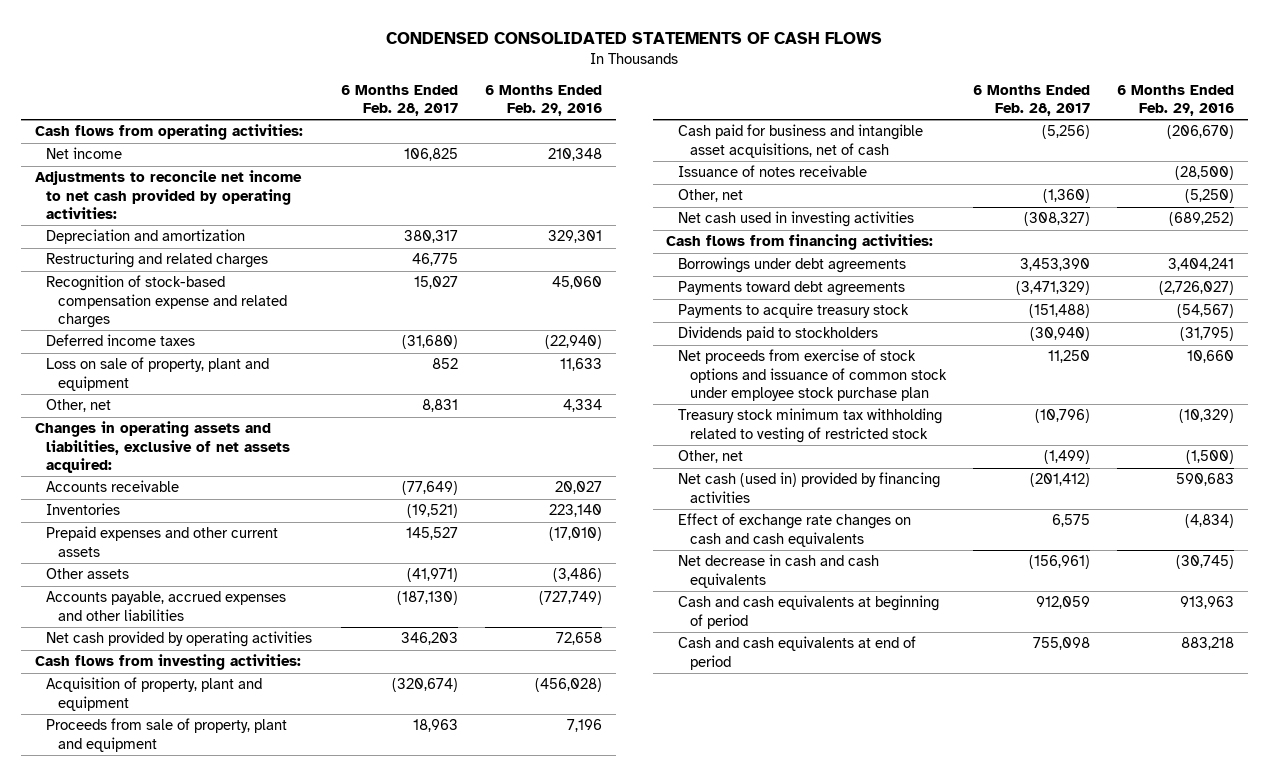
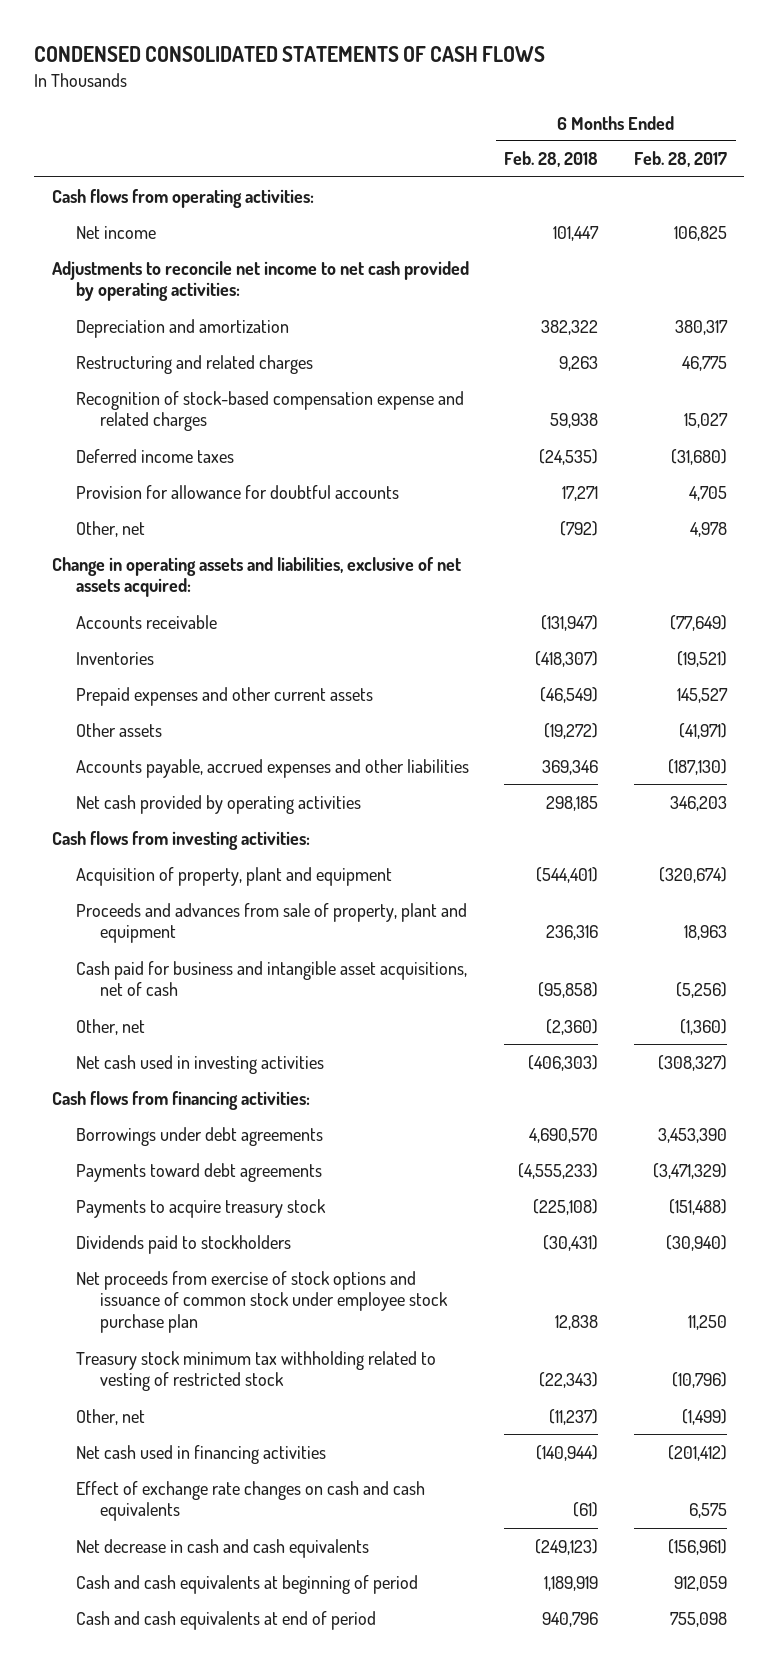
[485,84,603,117] 6 Months Ended Feb. 29, 2016 -> none
none -> [504,151,599,168] Feb. 28, 2018
[46,357,270,391] Loss on sale of property, plant and equipment -> none
none -> [76,484,400,499] Provision for allowance for doubtful accounts
[422,399,459,413] 8,831 -> [689,521,727,537] 4,978
[34,421,291,473] Changes in operating assets and liabilities, exclusive of net assets acquired: -> [51,556,461,598] Change in operating assets and liabilities, exclusive of net assets acquired:
[46,718,288,752] Proceeds from sale of property, plant and equipment -> [76,902,468,944] Proceeds and advances from sale of property, plant and equipment
[677,165,867,178] Issuance of notes receivable -> none
[677,472,940,503] Net cash (used in) provided by financing activities -> [76,1444,327,1464] Net cash used in financing activities

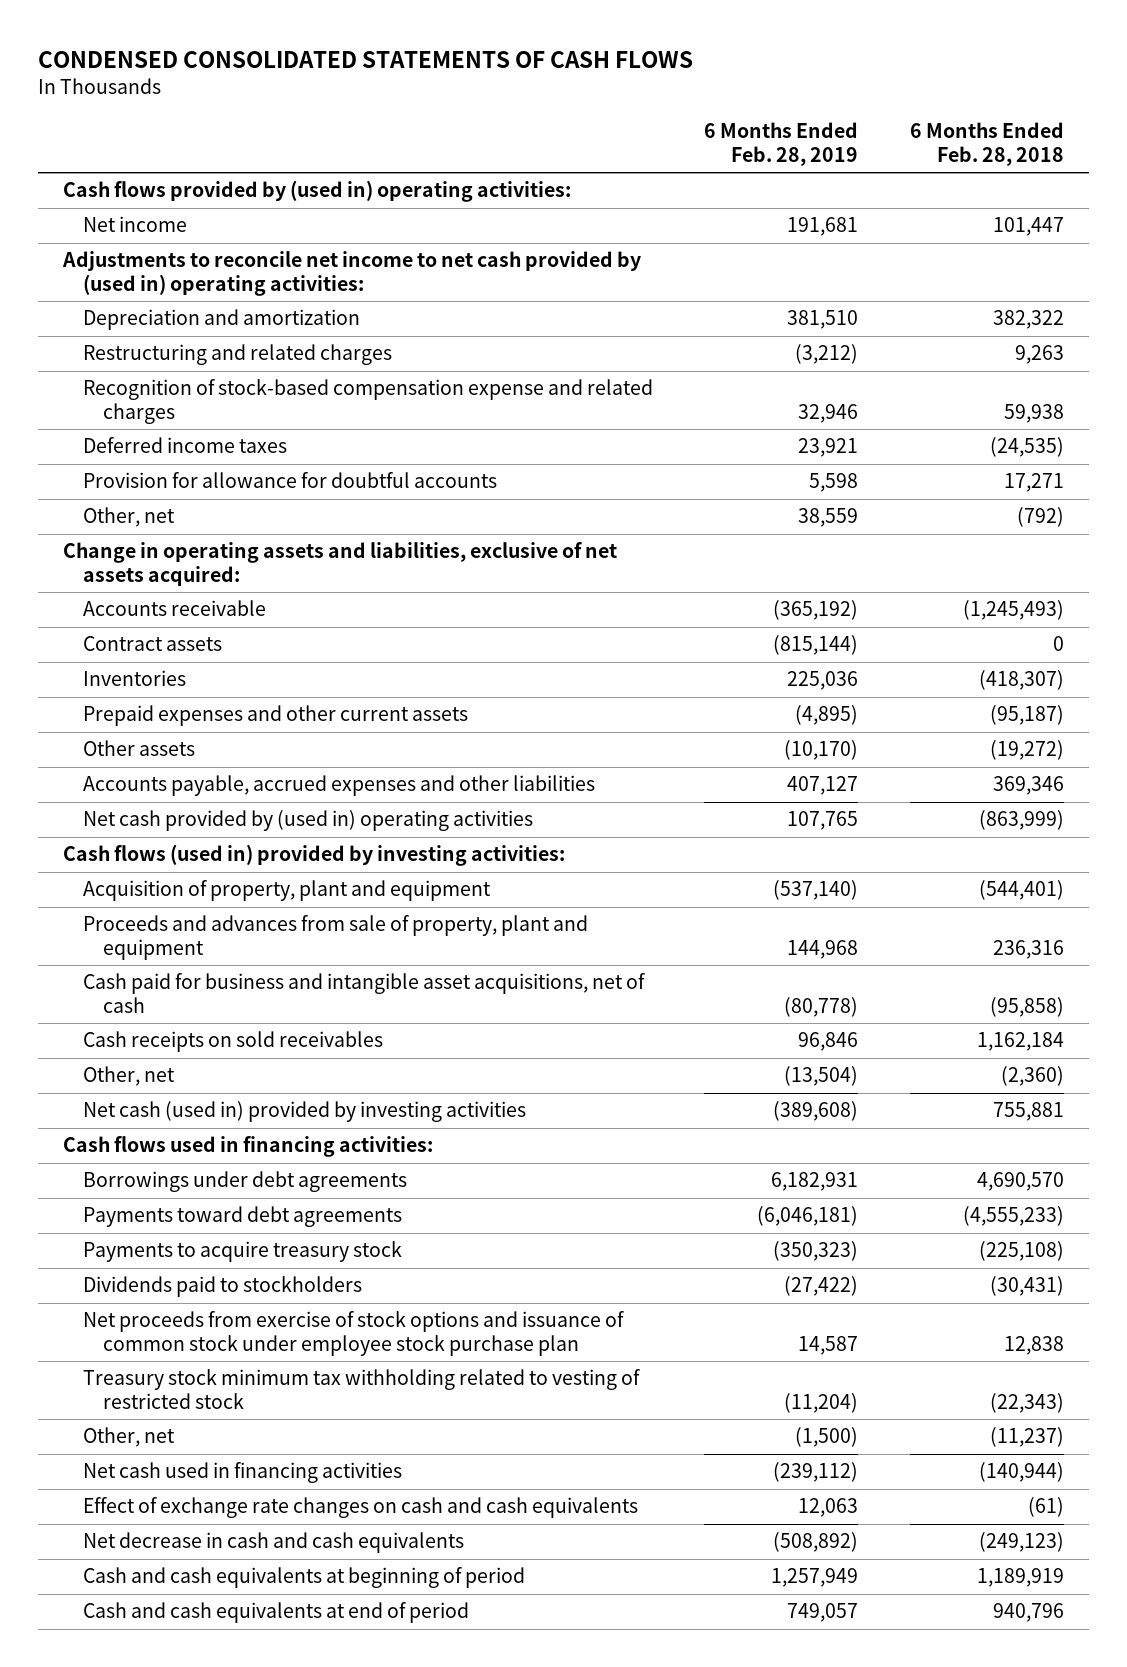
[633,151,727,168] Feb. 28, 2017 -> none
none -> [704,122,859,167] 6 Months Ended Feb. 28, 2019
[51,188,314,208] Cash flows from operating activities: -> [63,180,572,203] Cash flows provided by (used in) operating activities:
[51,260,469,302] Adjustments to reconcile net income to net cash provided by operating activities: -> [62,251,642,297] Adjustments to reconcile net income to net cash provided by (used in) operating activities:
[541,614,599,631] (131,947) -> [962,600,1064,621] (1,245,493)
none -> [83,636,223,652] Contract assets
[540,686,599,703] (46,549) -> [989,705,1064,726] (95,187)
[76,794,362,814] Net cash provided by operating activities -> [83,810,534,832] Net cash provided by (used in) operating activities
[546,795,599,811] 298,185 -> [978,810,1064,831] (863,999)
[51,830,310,850] Cash flows from investing activities: -> [63,844,566,867] Cash flows (used in) provided by investing activities:
none -> [83,1031,384,1053] Cash receipts on sold receivables
[76,1054,325,1074] Net cash used in investing activities -> [83,1101,527,1123] Net cash (used in) provided by investing activities
[528,1054,599,1071] (406,303) -> [992,1102,1064,1122] 755,881
[51,1090,310,1110] Cash flows from financing activities: -> [63,1136,434,1158] Cash flows used in financing activities:

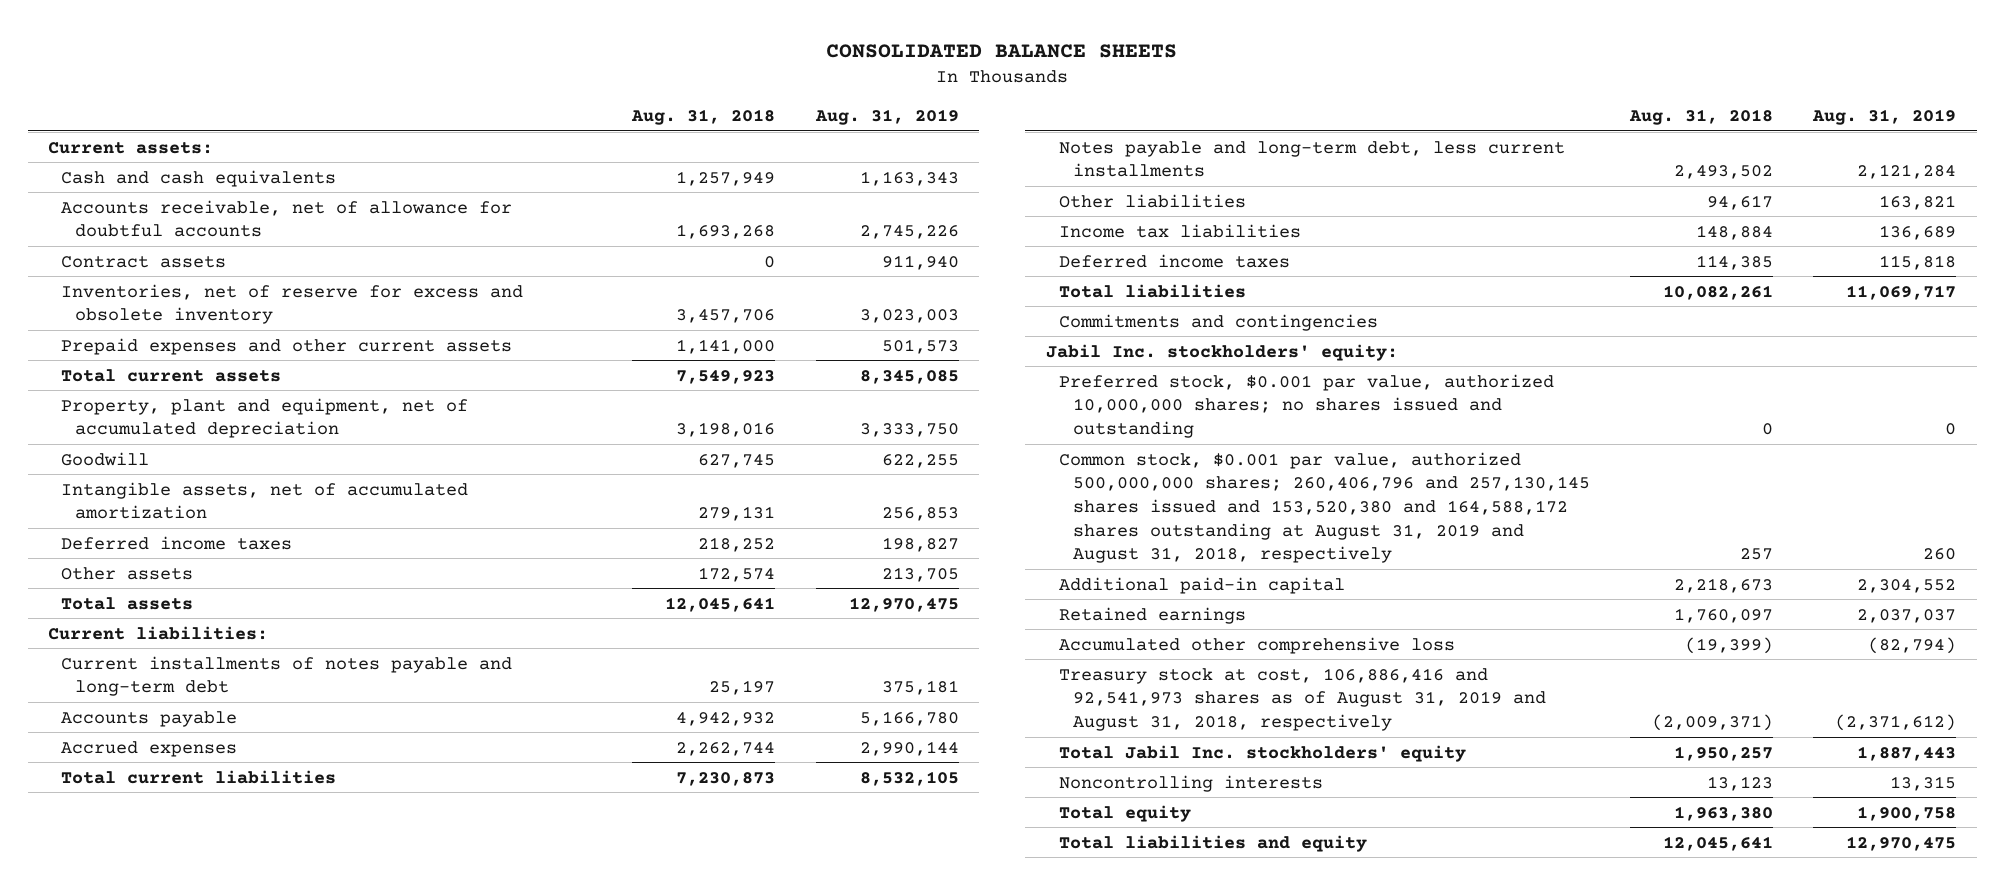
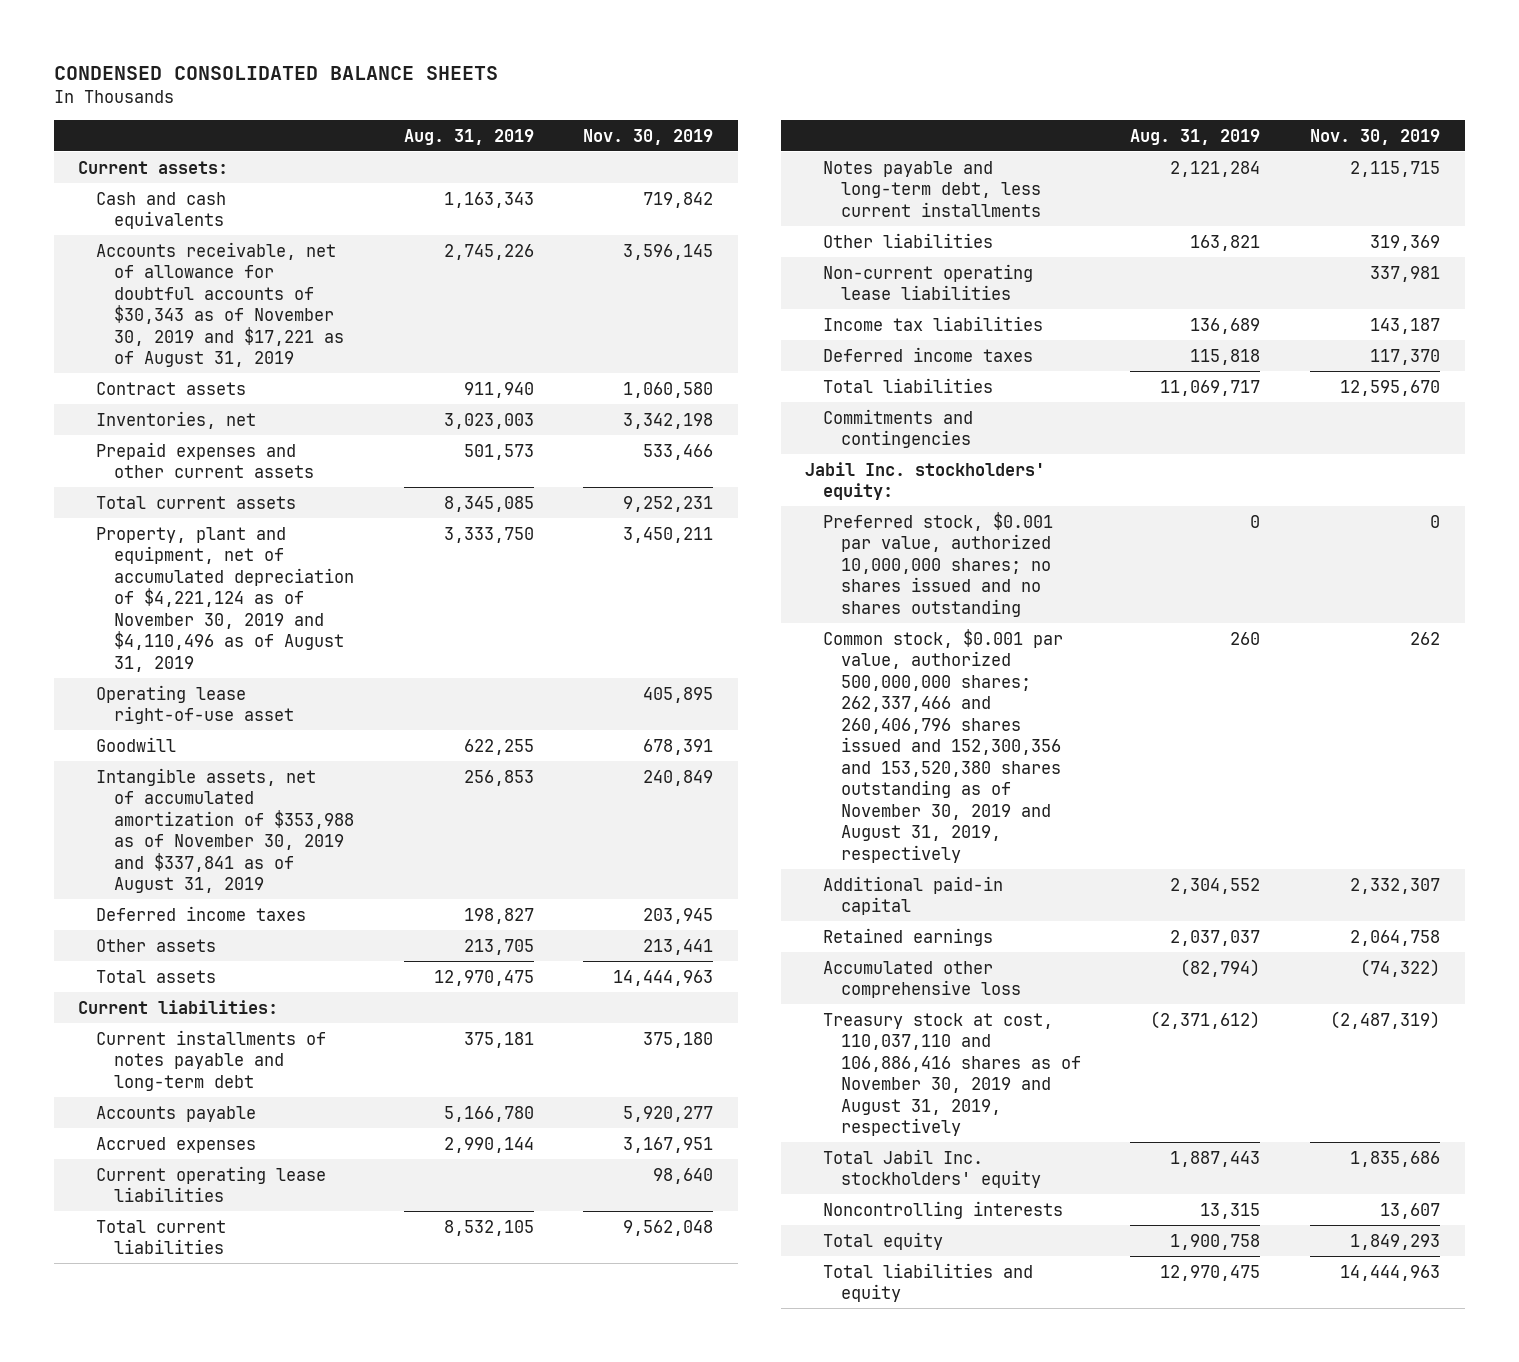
[826,43,1178,58] CONSOLIDATED BALANCE SHEETS -> [53,66,498,81] CONDENSED CONSOLIDATED BALANCE SHEETS
[631,109,776,126] Aug. 31, 2018 -> none
none -> [583,128,714,145] Nov. 30, 2019
[61,199,513,238] Accounts receivable, net of allowance for doubtful accounts -> [96,241,344,368] Accounts receivable, net of allowance for doubtful accounts of $30,343 as of November 30, 2019 and $17,221 as of August 31, 2019
[61,283,524,325] Inventories, net of reserve for excess and obsolete inventory -> [96,410,257,429] Inventories, net
[61,397,469,439] Property, plant and equipment, net of accumulated depreciation -> [96,526,354,672] Property, plant and equipment, net of accumulated depreciation of $4,221,124 as of November 30, 2019 and $4,110,496 as of August 31, 2019
none -> [96,684,294,725] Operating lease right-of-use asset
[61,481,469,520] Intangible assets, net of accumulated amortization -> [96,767,354,894] Intangible assets, net of accumulated amortization of $353,988 as of November 30, 2019 and $337,841 as of August 31, 2019
none -> [96,1165,327,1203] Current operating lease liabilities
none -> [823,263,1034,301] Non-current operating lease liabilities
[1059,373,1555,438] Preferred stock, $0.001 par value, authorized 10,000,000 shares; no shares issued and outstanding -> [823,511,1054,617] Preferred stock, $0.001 par value, authorized 10,000,000 shares; no shares issued and no shares outstanding
[1059,451,1590,564] Common stock, $0.001 par value, authorized 500,000,000 shares; 260,406,796 and 257,130,145 shares issued and 153,520,380 and 164,588,172 shares outstanding at August 31, 2019 and August 31, 2018, respectively -> [823,628,1064,863] Common stock, $0.001 par value, authorized 500,000,000 shares; 262,337,466 and 260,406,796 shares issued and 152,300,356 and 153,520,380 shares outstanding as of November 30, 2019 and August 31, 2019, respectively
[1059,667,1546,731] Treasury stock at cost, 106,886,416 and 92,541,973 shares as of August 31, 2019 and August 31, 2018, respectively -> [823,1012,1081,1137] Treasury stock at cost, 110,037,110 and 106,886,416 shares as of November 30, 2019 and August 31, 2019, respectively

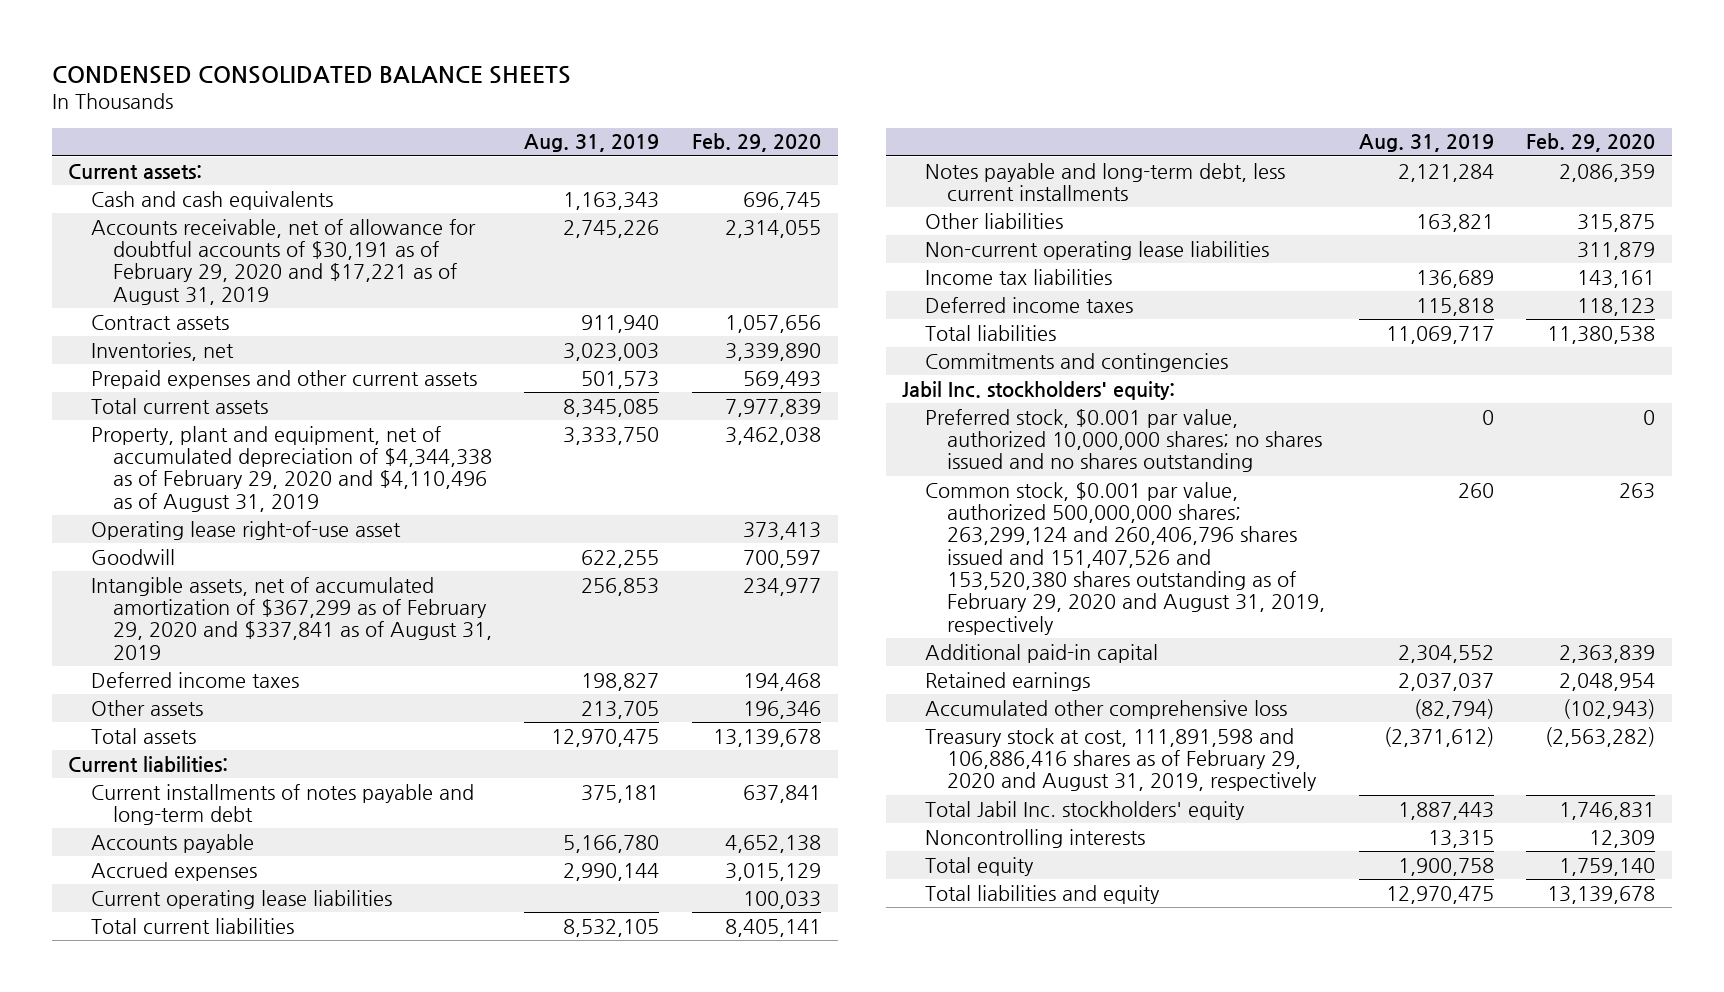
[583,128,714,145] Nov. 30, 2019 -> none
none -> [692,133,822,153] Feb. 29, 2020
[96,241,344,368] Accounts receivable, net of allowance for doubtful accounts of $30,343 as of November 30, 2019 and $17,221 as of August 31, 2019 -> [90,218,476,305] Accounts receivable, net of allowance for doubtful accounts of $30,191 as of February 29, 2020 and $17,221 as of August 31, 2019
[96,526,354,672] Property, plant and equipment, net of accumulated depreciation of $4,221,124 as of November 30, 2019 and $4,110,496 as of August 31, 2019 -> [90,425,492,512] Property, plant and equipment, net of accumulated depreciation of $4,344,338 as of February 29, 2020 and $4,110,496 as of August 31, 2019
[96,767,354,894] Intangible assets, net of accumulated amortization of $353,988 as of November 30, 2019 and $337,841 as of August 31, 2019 -> [90,576,492,660] Intangible assets, net of accumulated amortization of $367,299 as of February 29, 2020 and $337,841 as of August 31, 2019
[823,628,1064,863] Common stock, $0.001 par value, authorized 500,000,000 shares; 262,337,466 and 260,406,796 shares issued and 152,300,356 and 153,520,380 shares outstanding as of November 30, 2019 and August 31, 2019, respectively -> [924,481,1325,635] Common stock, $0.001 par value, authorized 500,000,000 shares; 263,299,124 and 260,406,796 shares issued and 151,407,526 and 153,520,380 shares outstanding as of February 29, 2020 and August 31, 2019, respectively
[823,1012,1081,1137] Treasury stock at cost, 110,037,110 and 106,886,416 shares as of November 30, 2019 and August 31, 2019, respectively -> [924,727,1317,792] Treasury stock at cost, 111,891,598 and 106,886,416 shares as of February 29, 2020 and August 31, 2019, respectively

